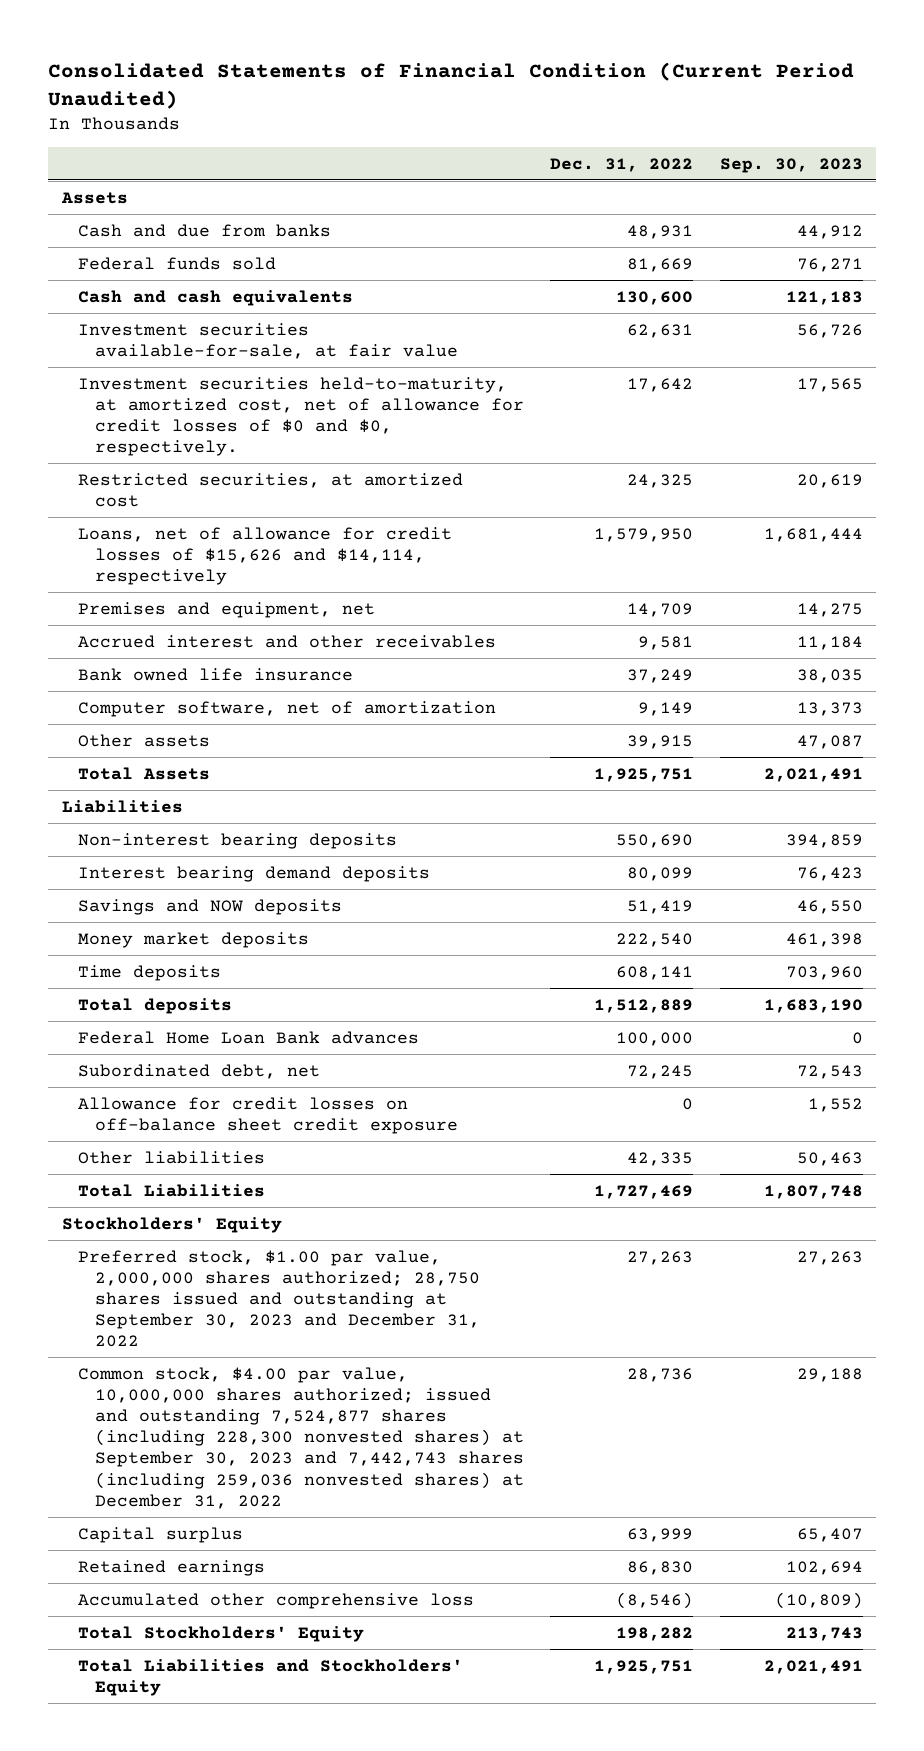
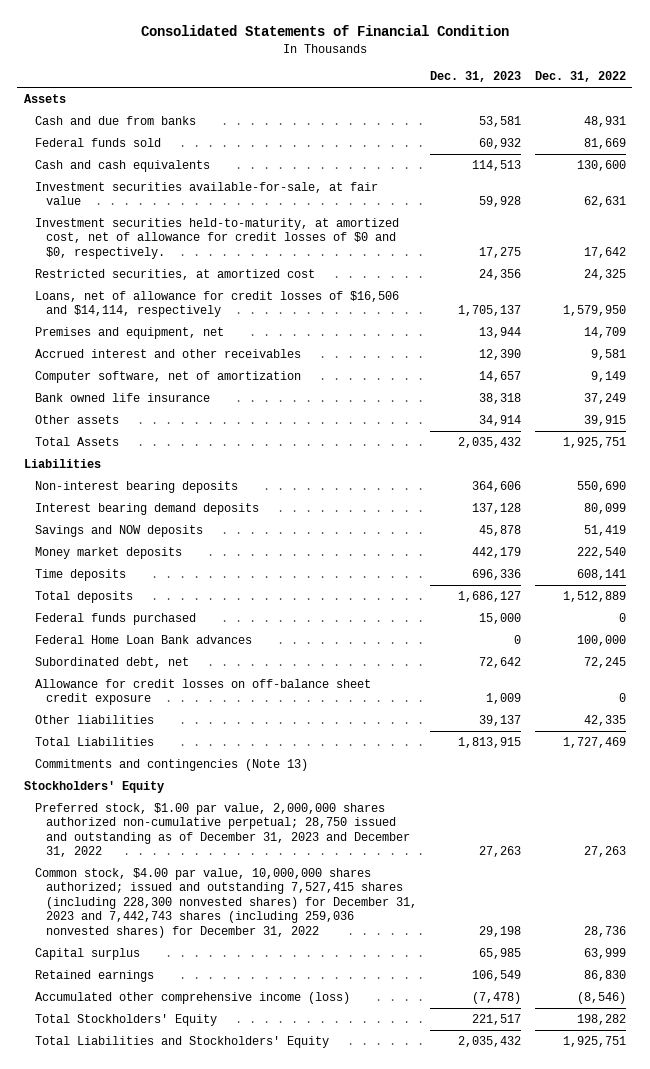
[48,61,855,109] Consolidated Statements of Financial Condition (Current Period Unaudited) -> [140,25,509,37] Consolidated Statements of Financial Condition
[719,157,863,173] Sep. 30, 2023 -> none
none -> [430,71,522,83] Dec. 31, 2023
[78,526,453,585] Loans, net of allowance for credit losses of $15,626 and $14,114, respectively -> [35,291,400,318] Loans, net of allowance for credit losses of $16,506 and $14,114, respectively
[78,667,354,681] Bank owned life insurance -> [35,393,211,403] Bank owned life insurance
none -> [35,613,197,626] Federal funds purchased
none -> [35,759,309,772] Commitments and contingencies (Note 13)
[78,1249,480,1348] Preferred stock, $1.00 par value, 2,000,000 shares authorized; 28,750 shares issued and outstanding at September 30, 2023 and December 31, 2022 -> [35,803,410,858] Preferred stock, $1.00 par value, 2,000,000 shares authorized non-cumulative perpetual; 28,750 issued and outstanding as of December 31, 2023 and December 31, 2022
[78,1366,524,1509] Common stock, $4.00 par value, 10,000,000 shares authorized; issued and outstanding 7,524,877 shares (including 228,300 nonvested shares) at September 30, 2023 and 7,442,743 shares (including 259,036 nonvested shares) at December 31, 2022 -> [35,868,417,938] Common stock, $4.00 par value, 10,000,000 shares authorized; issued and outstanding 7,527,415 shares (including 228,300 nonvested shares) for December 31, 2023 and 7,442,743 shares (including 259,036 nonvested shares) for December 31, 2022
[78,1592,475,1609] Accumulated other comprehensive loss -> [35,992,351,1005] Accumulated other comprehensive income (loss)

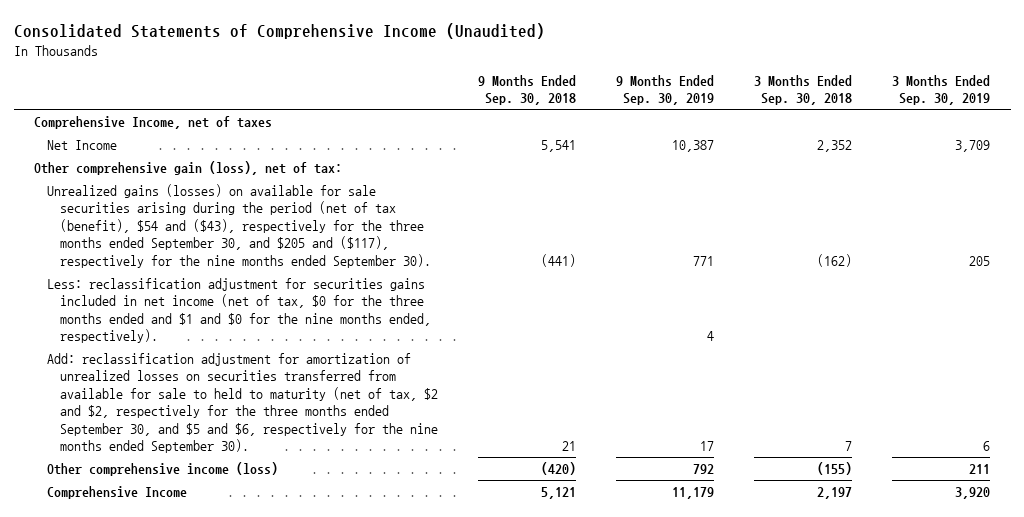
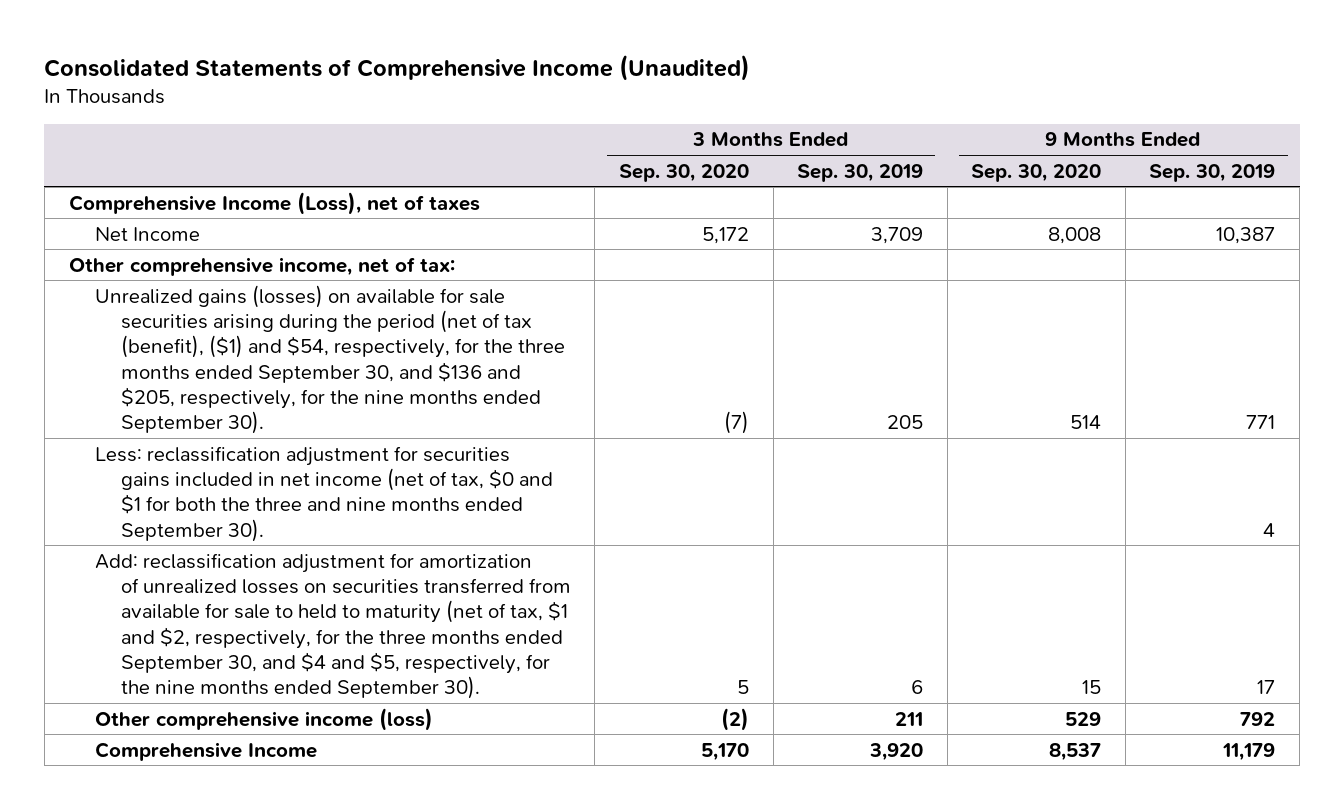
[477,75,576,106] 9 Months Ended Sep. 30, 2018 -> none
[754,75,853,106] 3 Months Ended Sep. 30, 2018 -> none
none -> [619,163,750,182] Sep. 30, 2020
none -> [971,163,1102,182] Sep. 30, 2020
[33,115,272,129] Comprehensive Income, net of taxes -> [68,191,480,215] Comprehensive Income (Loss), net of taxes
[33,160,342,175] Other comprehensive gain (loss), net of tax: -> [68,256,455,276] Other comprehensive income, net of tax:
[46,183,431,268] Unrealized gains (losses) on available for sale securities arising during the period (net of tax (benefit), $54 and ($43), respectively for the three months ended September 30, and $205 and ($117), respectively for the nine months ended September 30). -> [94,284,565,435] Unrealized gains (losses) on available for sale securities arising during the period (net of tax (benefit), ($1) and $54, respectively, for the three months ended September 30, and $136 and $205, respectively, for the nine months ended September 30).
[46,277,431,344] Less: reclassification adjustment for securities gains included in net income (net of tax, $0 for the three months ended and $1 and $0 for the nine months ended, respectively). -> [94,445,553,542] Less: reclassification adjustment for securities gains included in net income (net of tax, $0 and $1 for both the three and nine months ended September 30).
[46,352,438,454] Add: reclassification adjustment for amortization of unrealized losses on securities transferred from available for sale to held to maturity (net of tax, $2 and $2, respectively for the three months ended September 30, and $5 and $6, respectively for the nine months ended September 30). -> [94,552,571,700] Add: reclassification adjustment for amortization of unrealized losses on securities transferred from available for sale to held to maturity (net of tax, $1 and $2, respectively, for the three months ended September 30, and $4 and $5, respectively, for the nine months ended September 30).

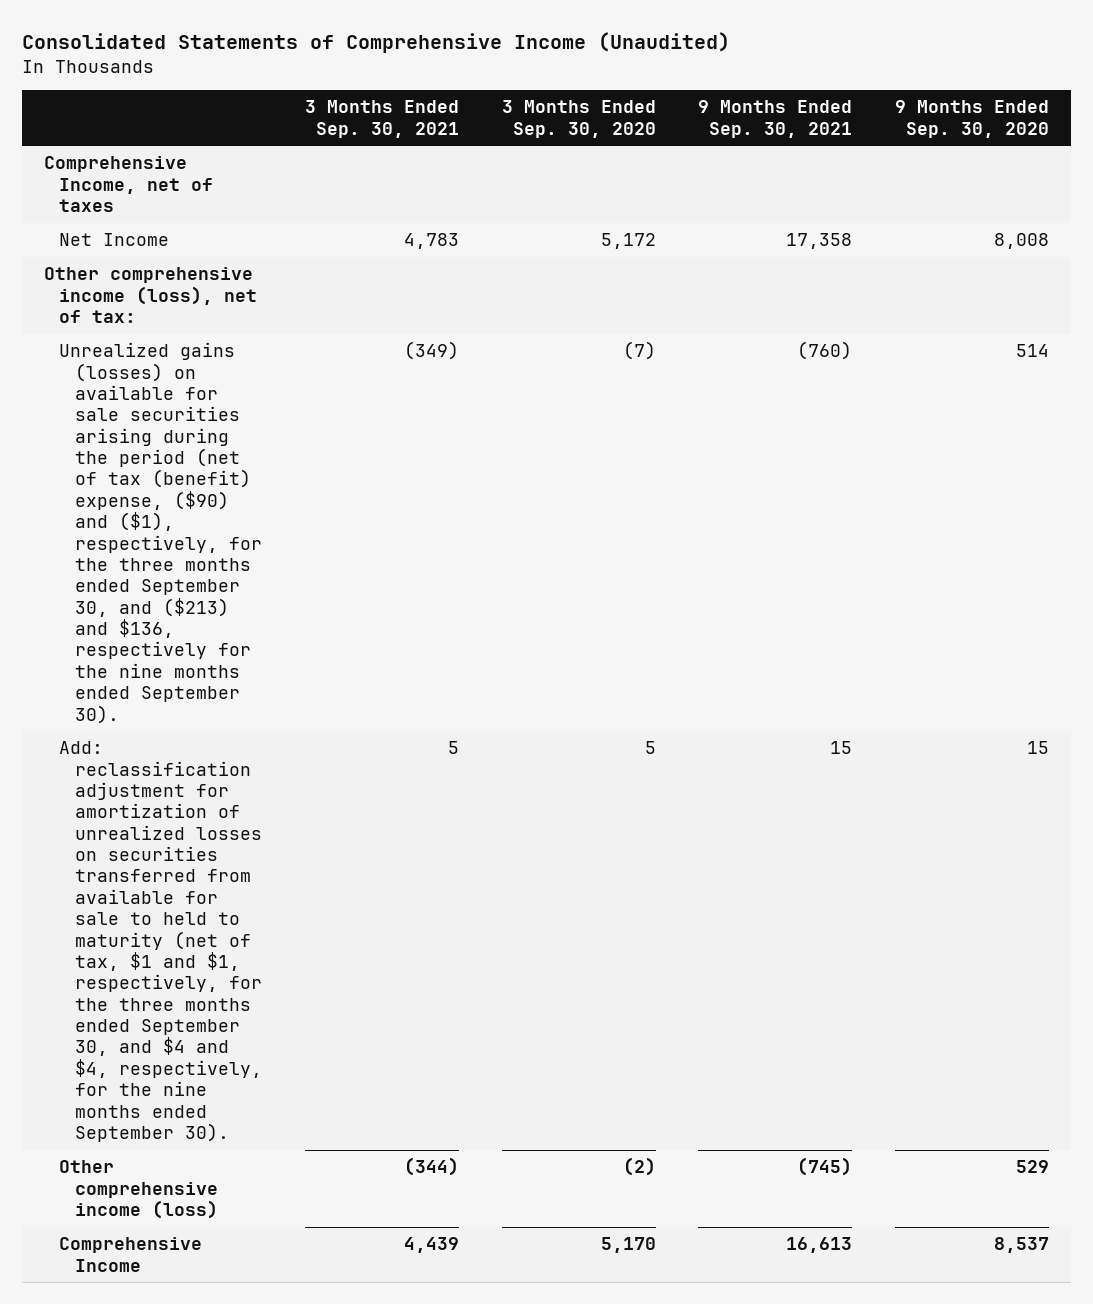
[797,163,924,182] Sep. 30, 2019 -> none
[1149,163,1276,182] Sep. 30, 2019 -> none
none -> [304,100,459,138] 3 Months Ended Sep. 30, 2021
none -> [698,100,853,138] 9 Months Ended Sep. 30, 2021
[68,191,480,215] Comprehensive Income (Loss), net of taxes -> [43,156,214,213] Comprehensive Income, net of taxes
[94,445,553,542] Less: reclassification adjustment for securities gains included in net income (net of tax, $0 and $1 for both the three and nine months ended September 30). -> none
[68,256,455,276] Other comprehensive income, net of tax: -> [43,267,258,324] Other comprehensive income (loss), net of tax:
[94,284,565,435] Unrealized gains (losses) on available for sale securities arising during the period (net of tax (benefit), ($1) and $54, respectively, for the three months ended September 30, and $136 and $205, respectively, for the nine months ended September 30). -> [59,342,262,724] Unrealized gains (losses) on available for sale securities arising during the period (net of tax (benefit) expense, ($90) and ($1), respectively, for the three months ended September 30, and ($213) and $136, respectively for the nine months ended September 30).
[94,552,571,700] Add: reclassification adjustment for amortization of unrealized losses on securities transferred from available for sale to held to maturity (net of tax, $1 and $2, respectively, for the three months ended September 30, and $4 and $5, respectively, for the nine months ended September 30). -> [59,741,262,1142] Add: reclassification adjustment for amortization of unrealized losses on securities transferred from available for sale to held to maturity (net of tax, $1 and $1, respectively, for the three months ended September 30, and $4 and $4, respectively, for the nine months ended September 30).

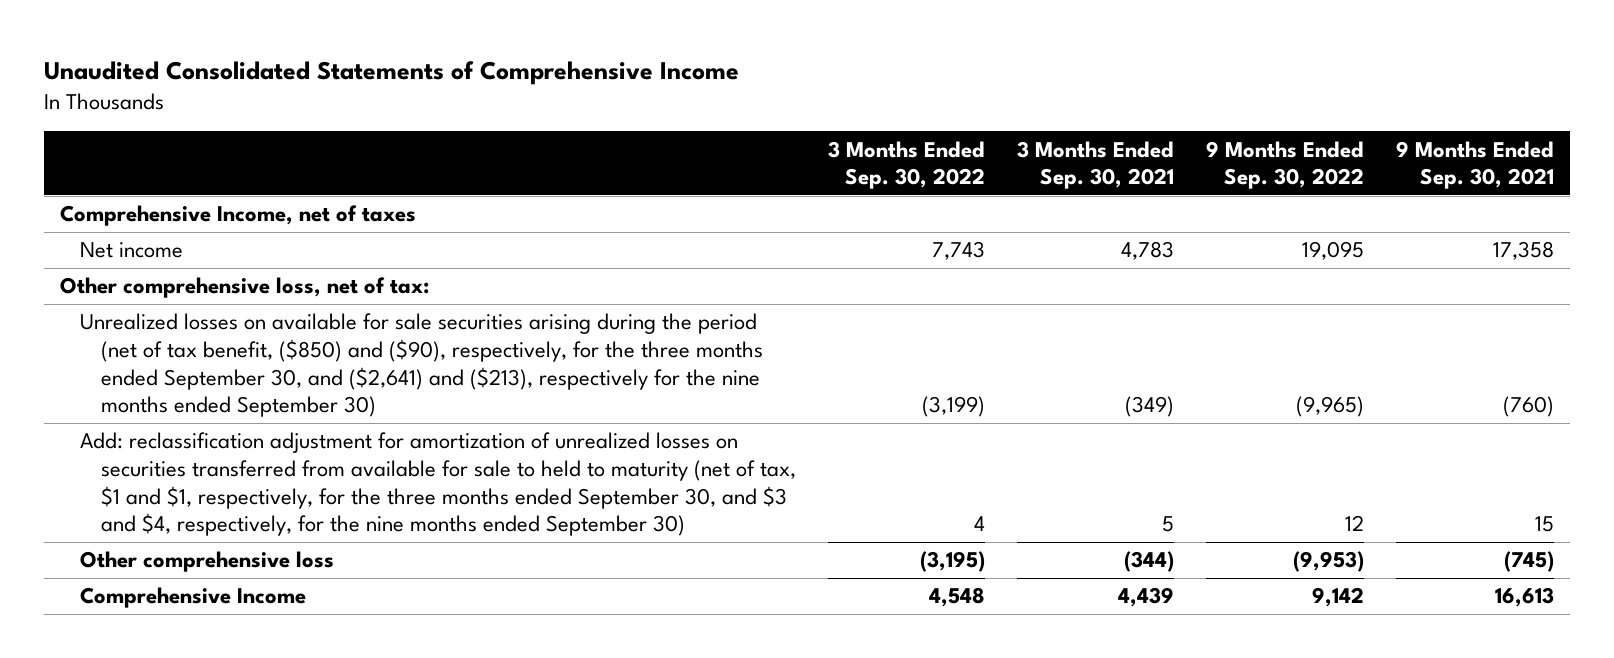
[22,32,731,54] Consolidated Statements of Comprehensive Income (Unaudited) -> [44,60,740,85] Unaudited Consolidated Statements of Comprehensive Income
[501,100,656,138] 3 Months Ended Sep. 30, 2020 -> none
[895,100,1050,138] 9 Months Ended Sep. 30, 2020 -> none
none -> [827,140,985,190] 3 Months Ended Sep. 30, 2022
none -> [1206,140,1365,190] 9 Months Ended Sep. 30, 2022
[59,233,170,247] Net Income -> [80,242,184,259] Net income
[43,267,258,324] Other comprehensive income (loss), net of tax: -> [60,277,430,299] Other comprehensive loss, net of tax:
[59,342,262,724] Unrealized gains (losses) on available for sale securities arising during the period (net of tax (benefit) expense, ($90) and ($1), respectively, for the three months ended September 30, and ($213) and $136, respectively for the nine months ended September 30). -> [80,313,763,418] Unrealized losses on available for sale securities arising during the period (net of tax benefit, ($850) and ($90), respectively, for the three months ended September 30, and ($2,641) and ($213), respectively for the nine months ended September 30)
[59,741,262,1142] Add: reclassification adjustment for amortization of unrealized losses on securities transferred from available for sale to held to maturity (net of tax, $1 and $1, respectively, for the three months ended September 30, and $4 and $4, respectively, for the nine months ended September 30). -> [80,432,796,537] Add: reclassification adjustment for amortization of unrealized losses on securities transferred from available for sale to held to maturity (net of tax, $1 and $1, respectively, for the three months ended September 30, and $3 and $4, respectively, for the nine months ended September 30)
[59,1160,218,1220] Other comprehensive income (loss) -> [80,551,335,573] Other comprehensive loss

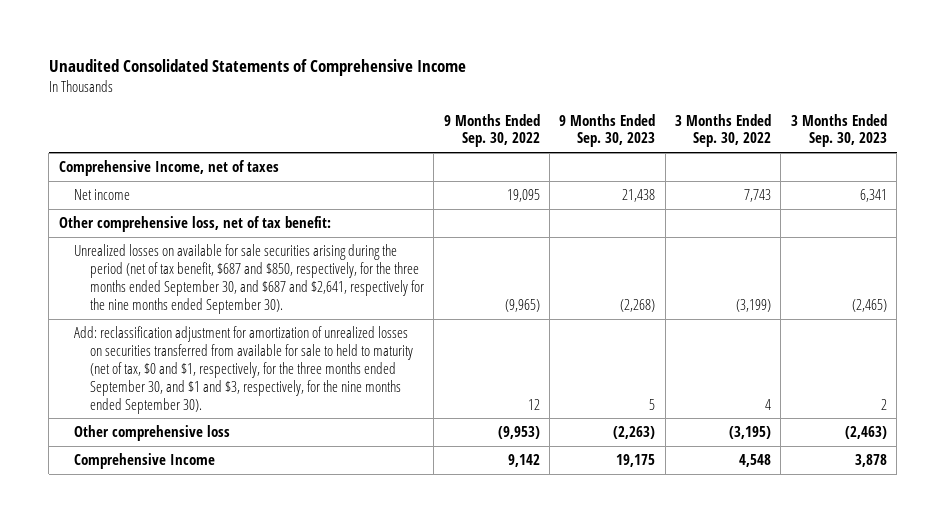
[1016,140,1174,190] 3 Months Ended Sep. 30, 2021 -> none
[1396,140,1555,190] 9 Months Ended Sep. 30, 2021 -> none
none -> [559,113,656,148] 9 Months Ended Sep. 30, 2023
none -> [790,113,887,148] 3 Months Ended Sep. 30, 2023
[60,277,430,299] Other comprehensive loss, net of tax: -> [58,216,331,233] Other comprehensive loss, net of tax benefit:
[80,313,763,418] Unrealized losses on available for sale securities arising during the period (net of tax benefit, ($850) and ($90), respectively, for the three months ended September 30, and ($2,641) and ($213), respectively for the nine months ended September 30) -> [74,244,424,314] Unrealized losses on available for sale securities arising during the period (net of tax benefit, $687 and $850, respectively, for the three months ended September 30, and $687 and $2,641, respectively for the nine months ended September 30).
[80,432,796,537] Add: reclassification adjustment for amortization of unrealized losses on securities transferred from available for sale to held to maturity (net of tax, $1 and $1, respectively, for the three months ended September 30, and $3 and $4, respectively, for the nine months ended September 30) -> [74,326,413,414] Add: reclassification adjustment for amortization of unrealized losses on securities transferred from available for sale to held to maturity (net of tax, $0 and $1, respectively, for the three months ended September 30, and $1 and $3, respectively, for the nine months ended September 30).

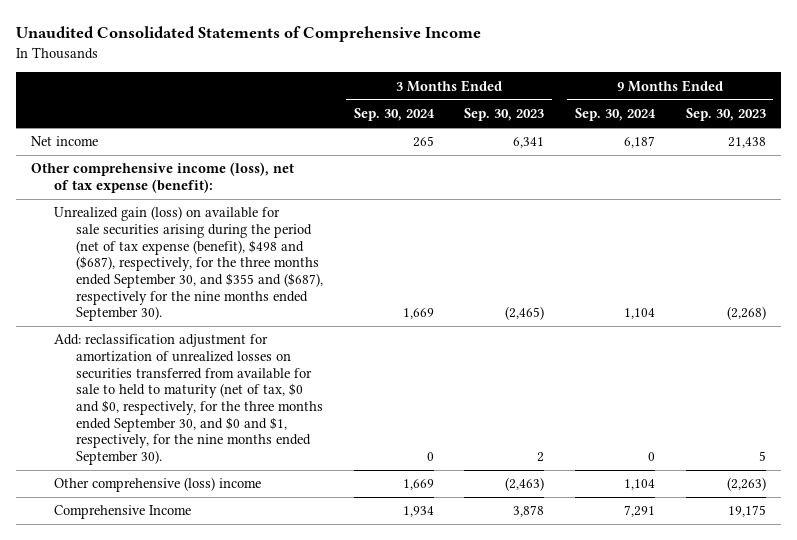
[443,113,540,148] 9 Months Ended Sep. 30, 2022 -> none
[675,113,772,148] 3 Months Ended Sep. 30, 2022 -> none
none -> [353,108,435,122] Sep. 30, 2024
none -> [574,108,656,122] Sep. 30, 2024
[58,160,279,177] Comprehensive Income, net of taxes -> none
[58,216,331,233] Other comprehensive loss, net of tax benefit: -> [31,162,295,194] Other comprehensive income (loss), net of tax expense (benefit):
[74,244,424,314] Unrealized losses on available for sale securities arising during the period (net of tax benefit, $687 and $850, respectively, for the three months ended September 30, and $687 and $2,641, respectively for the nine months ended September 30). -> [53,206,323,322] Unrealized gain (loss) on available for sale securities arising during the period (net of tax expense (benefit), $498 and ($687), respectively, for the three months ended September 30, and $355 and ($687), respectively for the nine months ended September 30).
[74,326,413,414] Add: reclassification adjustment for amortization of unrealized losses on securities transferred from available for sale to held to maturity (net of tax, $0 and $1, respectively, for the three months ended September 30, and $1 and $3, respectively, for the nine months ended September 30). -> [53,334,323,465] Add: reclassification adjustment for amortization of unrealized losses on securities transferred from available for sale to held to maturity (net of tax, $0 and $0, respectively, for the three months ended September 30, and $0 and $1, respectively, for the nine months ended September 30).
[74,425,231,442] Other comprehensive loss -> [53,477,261,493] Other comprehensive (loss) income

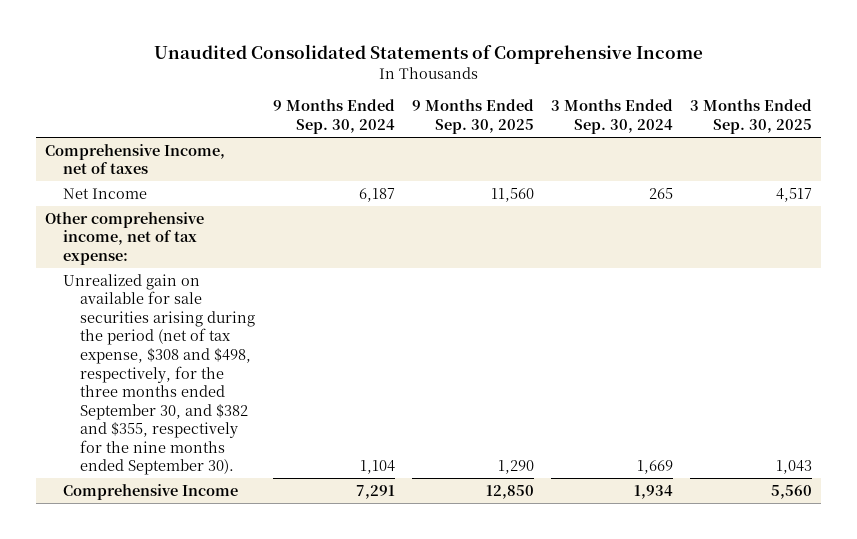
[464,108,545,122] Sep. 30, 2023 -> none
[685,108,766,122] Sep. 30, 2023 -> none
none -> [411,99,534,134] 9 Months Ended Sep. 30, 2025
none -> [690,99,813,134] 3 Months Ended Sep. 30, 2025
[53,334,323,465] Add: reclassification adjustment for amortization of unrealized losses on securities transferred from available for sale to held to maturity (net of tax, $0 and $0, respectively, for the three months ended September 30, and $0 and $1, respectively, for the nine months ended September 30). -> none
[53,477,261,493] Other comprehensive (loss) income -> none
none -> [45,143,226,175] Comprehensive Income, net of taxes
[31,136,99,147] Net income -> [62,187,147,199] Net Income
[31,162,295,194] Other comprehensive income (loss), net of tax expense (benefit): -> [45,211,205,265] Other comprehensive income, net of tax expense:
[53,206,323,322] Unrealized gain (loss) on available for sale securities arising during the period (net of tax expense (benefit), $498 and ($687), respectively, for the three months ended September 30, and $355 and ($687), respectively for the nine months ended September 30). -> [62,273,256,476] Unrealized gain on available for sale securities arising during the period (net of tax expense, $308 and $498, respectively, for the three months ended September 30, and $382 and $355, respectively for the nine months ended September 30).

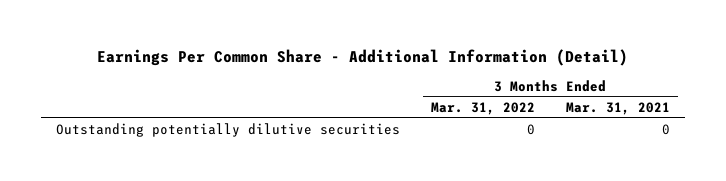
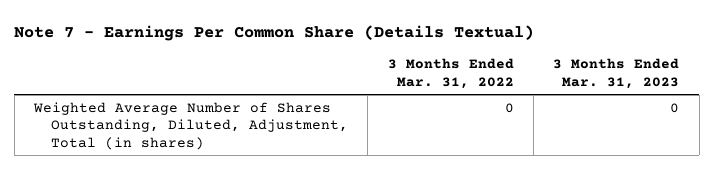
[97,48,629,66] Earnings Per Common Share - Additional Information (Detail) -> [14,25,535,42] Note 7 - Earnings Per Common Share (Details Textual)
[565,101,670,115] Mar. 31, 2021 -> none
none -> [553,58,680,89] 3 Months Ended Mar. 31, 2023
[56,123,401,138] Outstanding potentially dilutive securities -> [33,101,348,150] Weighted Average Number of Shares Outstanding, Diluted, Adjustment, Total (in shares)

